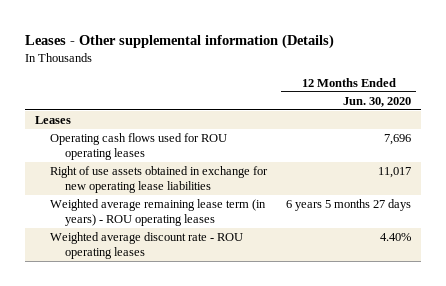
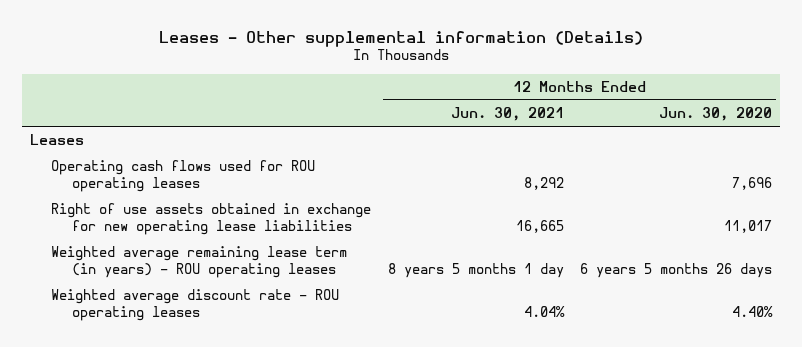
none -> [450,107,564,122] Jun. 30, 2021
[286,198,412,211] 6 years 5 months 27 days -> [580,263,773,279] 6 years 5 months 26 days

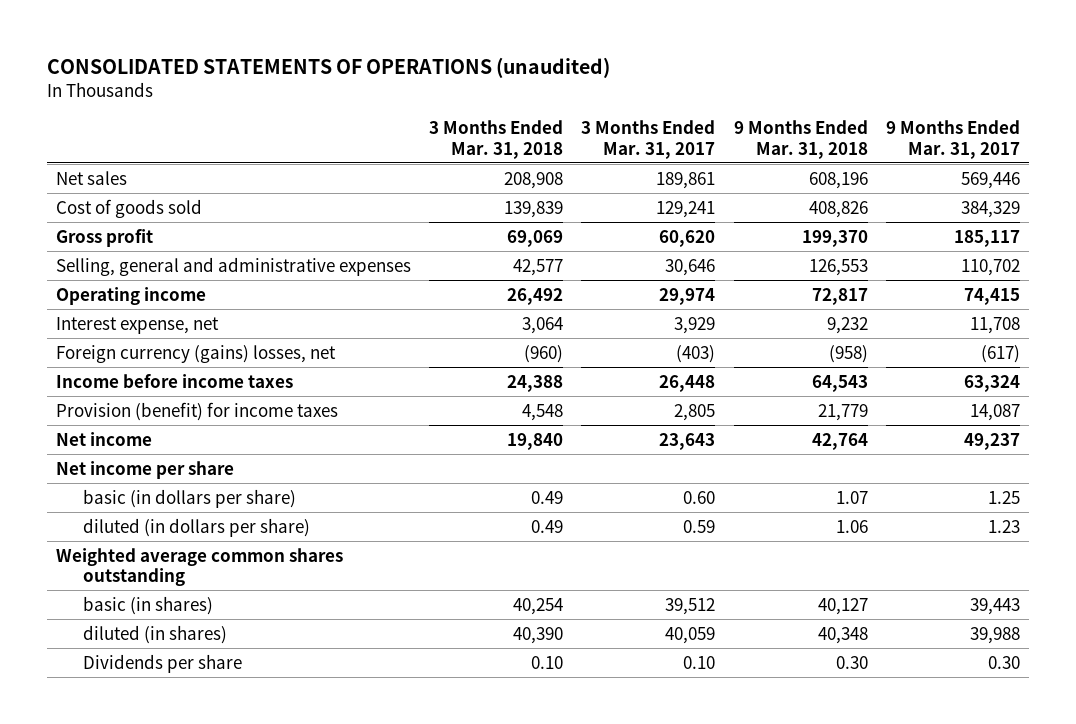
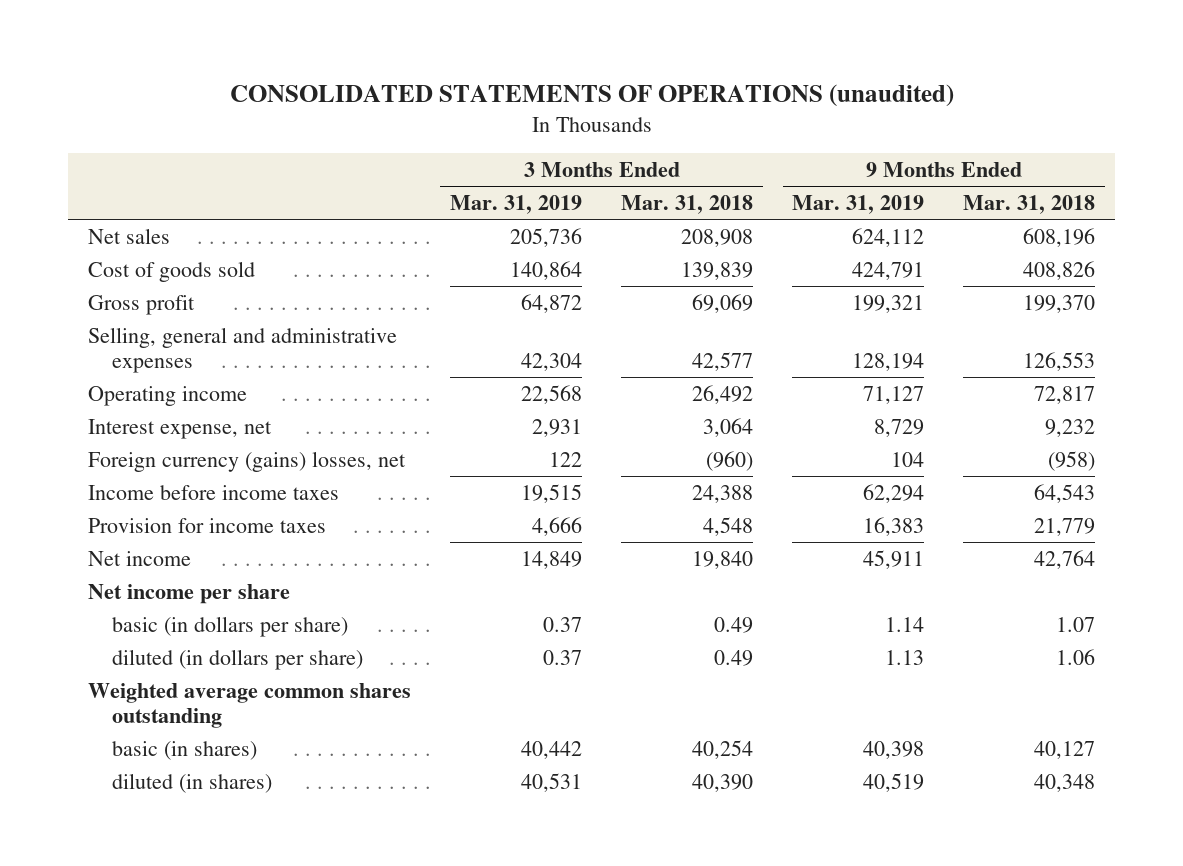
[581,120,716,159] 3 Months Ended Mar. 31, 2017 -> none
[885,120,1020,159] 9 Months Ended Mar. 31, 2017 -> none
none -> [450,194,583,214] Mar. 31, 2019
none -> [792,194,925,214] Mar. 31, 2019
[56,401,339,421] Provision (benefit) for income taxes -> [87,517,326,533] Provision for income taxes
[83,653,243,673] Dividends per share -> none

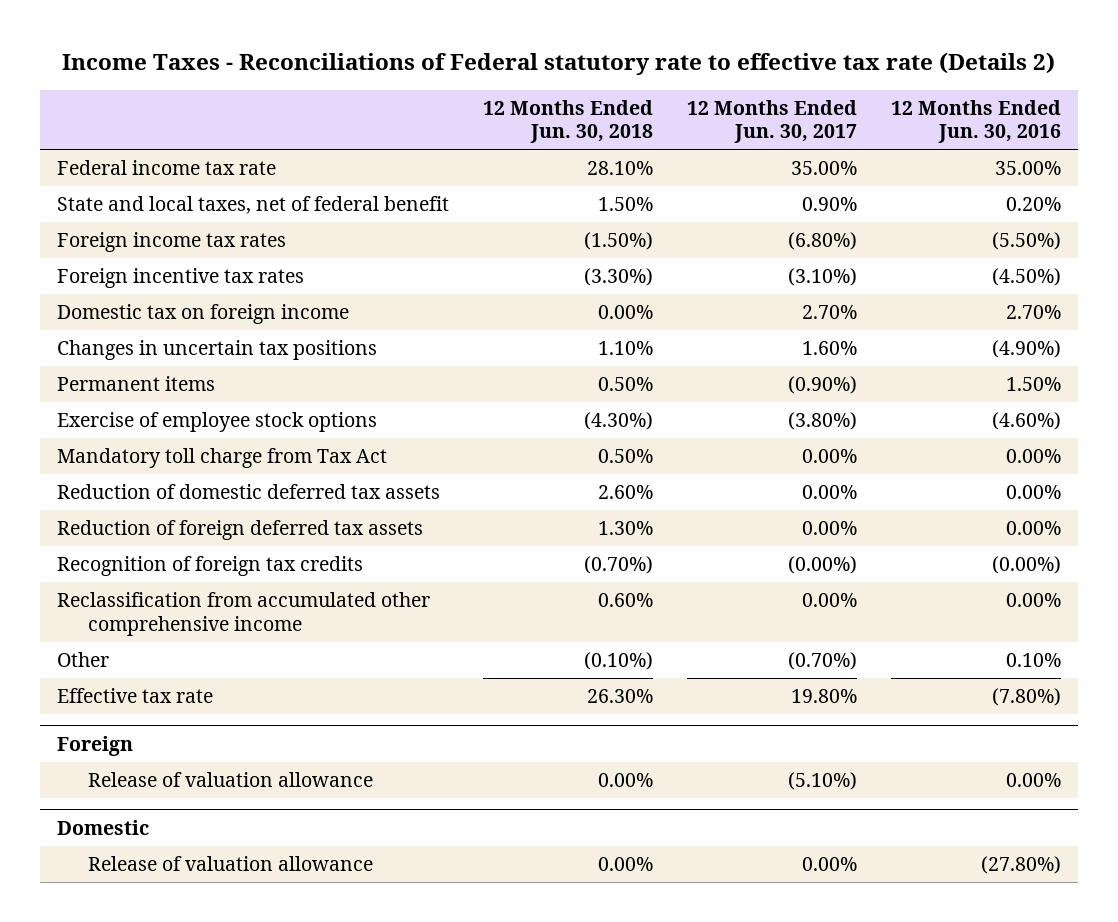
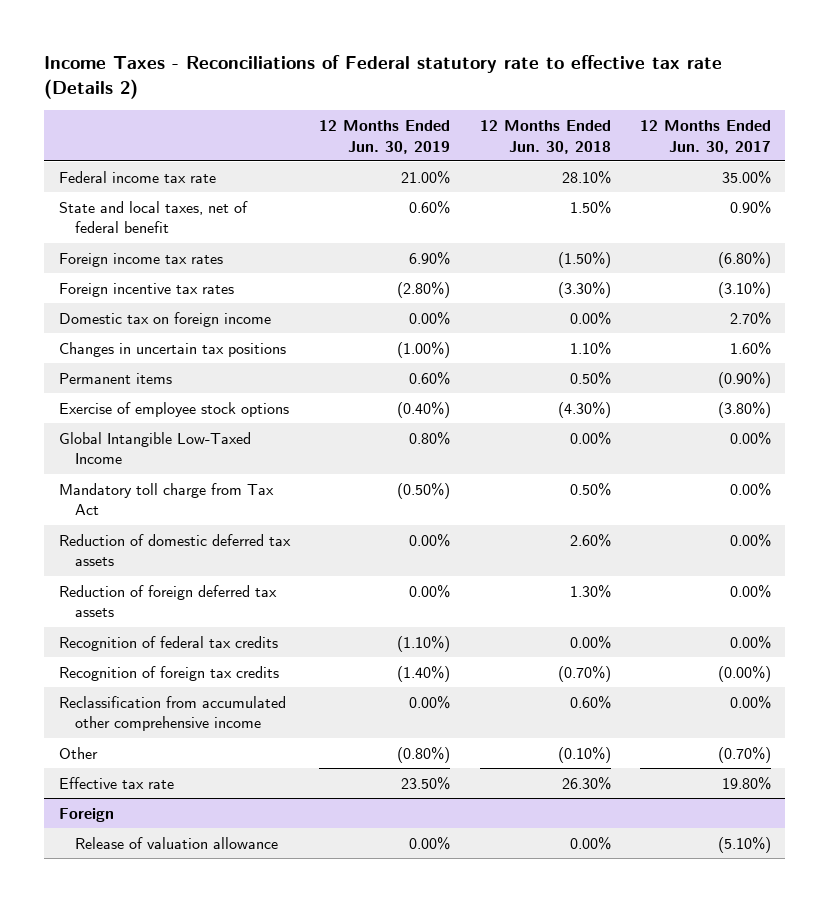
[891,99,1062,144] 12 Months Ended Jun. 30, 2016 -> none
none -> [319,120,451,154] 12 Months Ended Jun. 30, 2019
none -> [59,431,252,465] Global Intangible Low-Taxed Income
none -> [59,635,279,651] Recognition of federal tax credits
[56,819,149,835] Domestic -> none
[87,856,373,872] Release of valuation allowance -> none

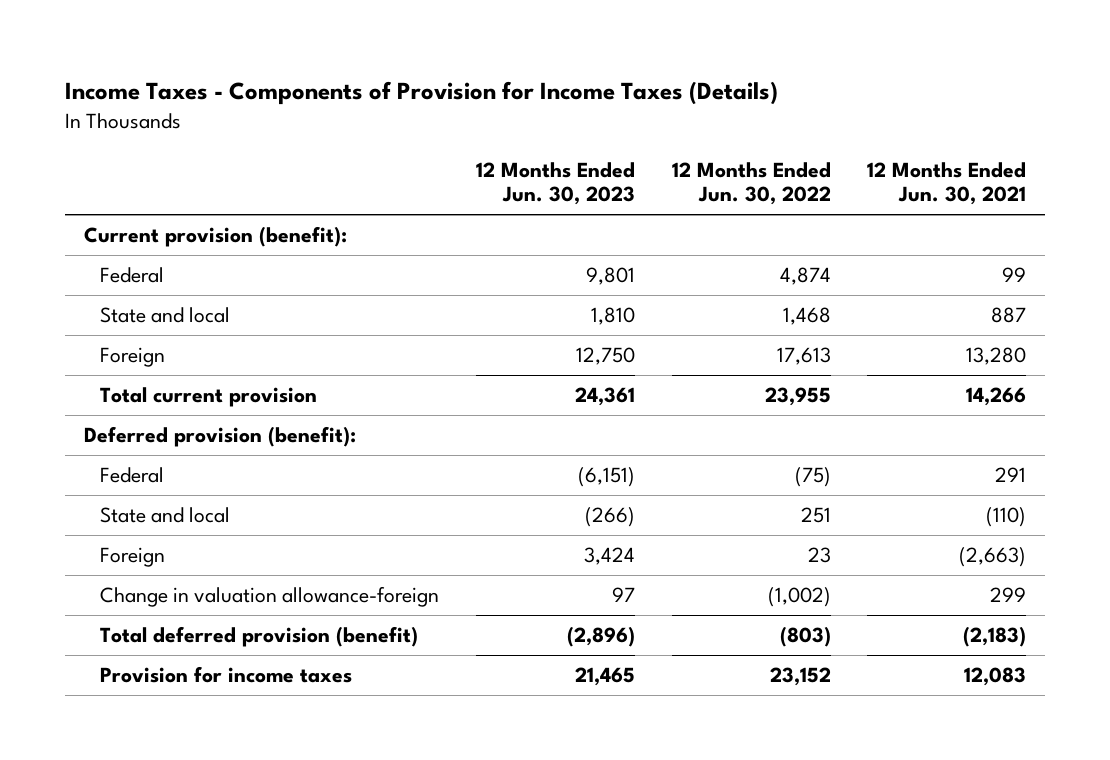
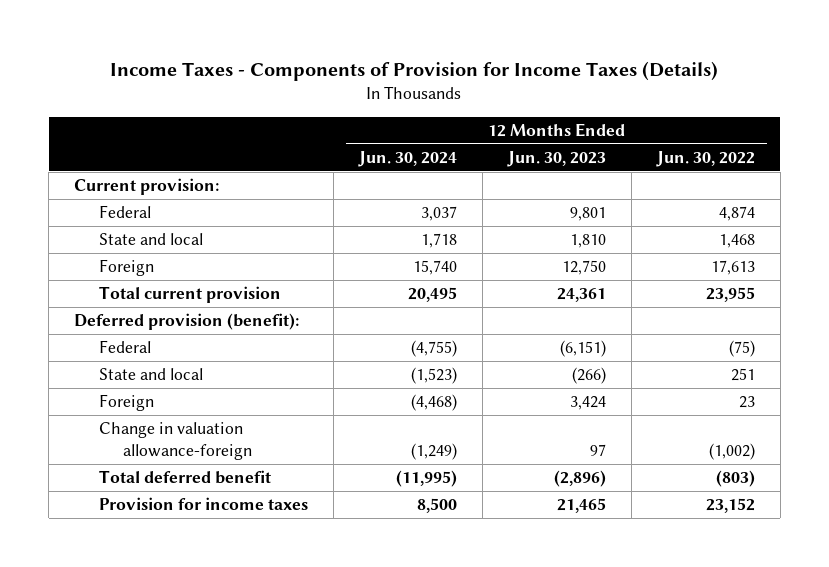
[867,161,1027,206] 12 Months Ended Jun. 30, 2021 -> none
none -> [357,150,457,167] Jun. 30, 2024
[83,226,347,248] Current provision (benefit): -> [74,178,220,196] Current provision:
[100,626,419,648] Total deferred provision (benefit) -> [98,470,271,485] Total deferred benefit

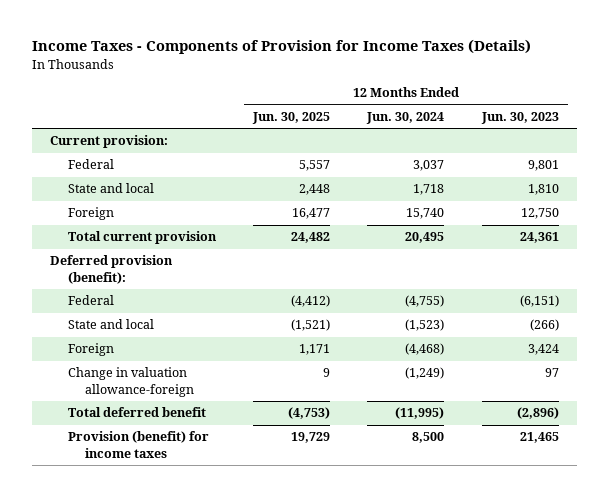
[655,150,755,167] Jun. 30, 2022 -> none
none -> [251,112,330,125] Jun. 30, 2025
[98,497,308,511] Provision for income taxes -> [67,431,209,458] Provision (benefit) for income taxes

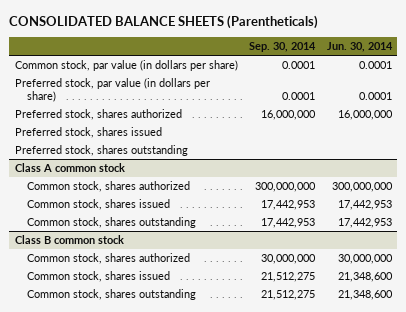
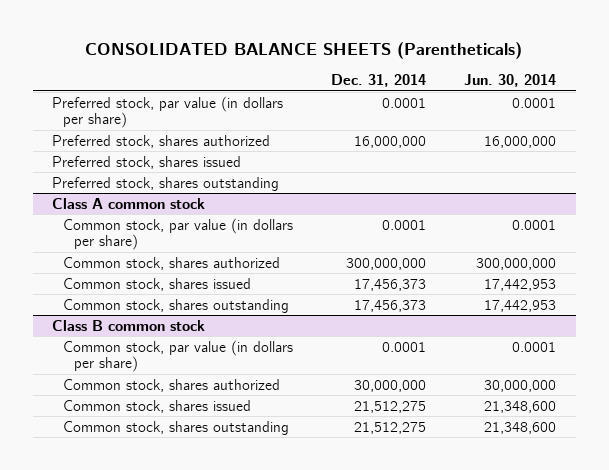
[249,42,317,53] Sep. 30, 2014 -> none
none -> [331,74,427,88] Dec. 31, 2014
[14,59,238,71] Common stock, par value (in dollars per share) -> none
none -> [62,217,293,251] Common stock, par value (in dollars per share)
none -> [62,339,293,373] Common stock, par value (in dollars per share)

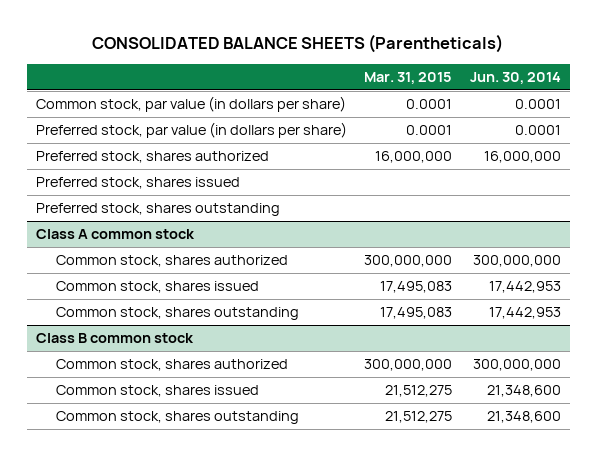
[331,74,427,88] Dec. 31, 2014 -> none
none -> [364,72,453,85] Mar. 31, 2015
none -> [35,96,346,113] Common stock, par value (in dollars per share)
[62,217,293,251] Common stock, par value (in dollars per share) -> none
[62,339,293,373] Common stock, par value (in dollars per share) -> none
[484,379,557,392] 30,000,000 -> [473,359,562,372] 300,000,000

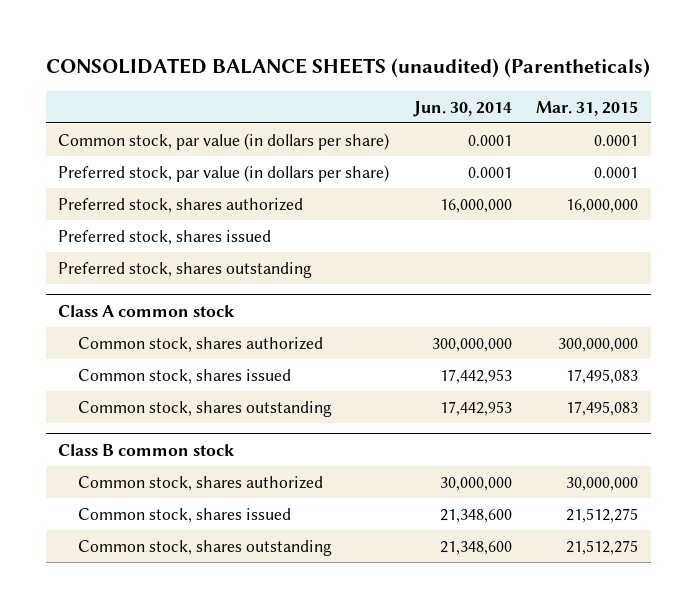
[92,34,504,54] CONSOLIDATED BALANCE SHEETS (Parentheticals) -> [45,58,650,79] CONSOLIDATED BALANCE SHEETS (unaudited) (Parentheticals)
[364,359,453,372] 300,000,000 -> [566,476,639,491] 30,000,000
[473,359,562,372] 300,000,000 -> [439,476,512,491] 30,000,000

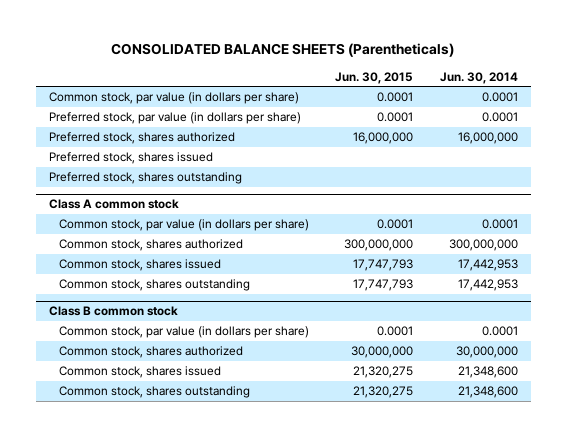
[45,58,650,79] CONSOLIDATED BALANCE SHEETS (unaudited) (Parentheticals) -> [111,43,455,58] CONSOLIDATED BALANCE SHEETS (Parentheticals)
[536,100,639,116] Mar. 31, 2015 -> none
none -> [335,71,414,84] Jun. 30, 2015
none -> [59,219,310,232] Common stock, par value (in dollars per share)
none -> [59,326,310,339] Common stock, par value (in dollars per share)

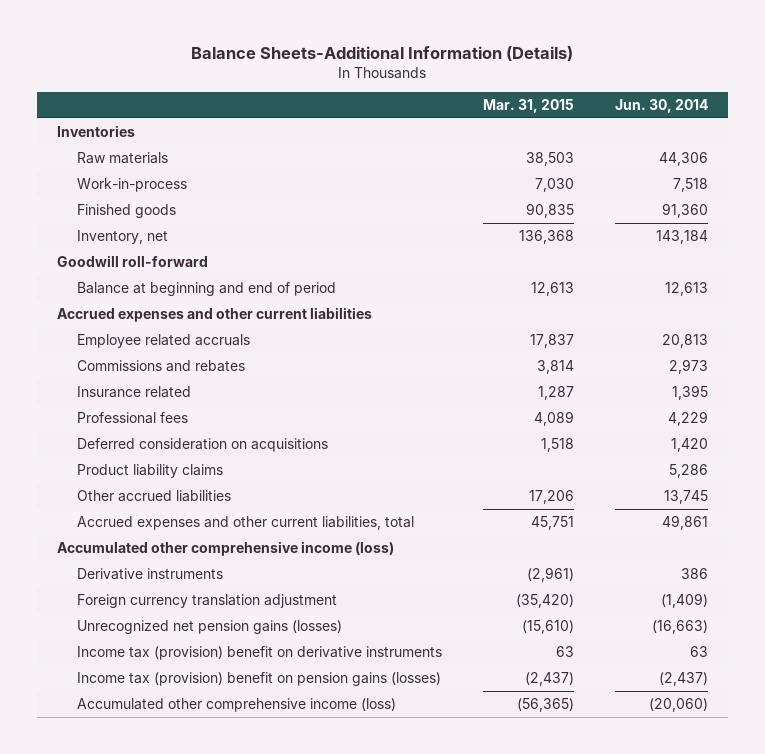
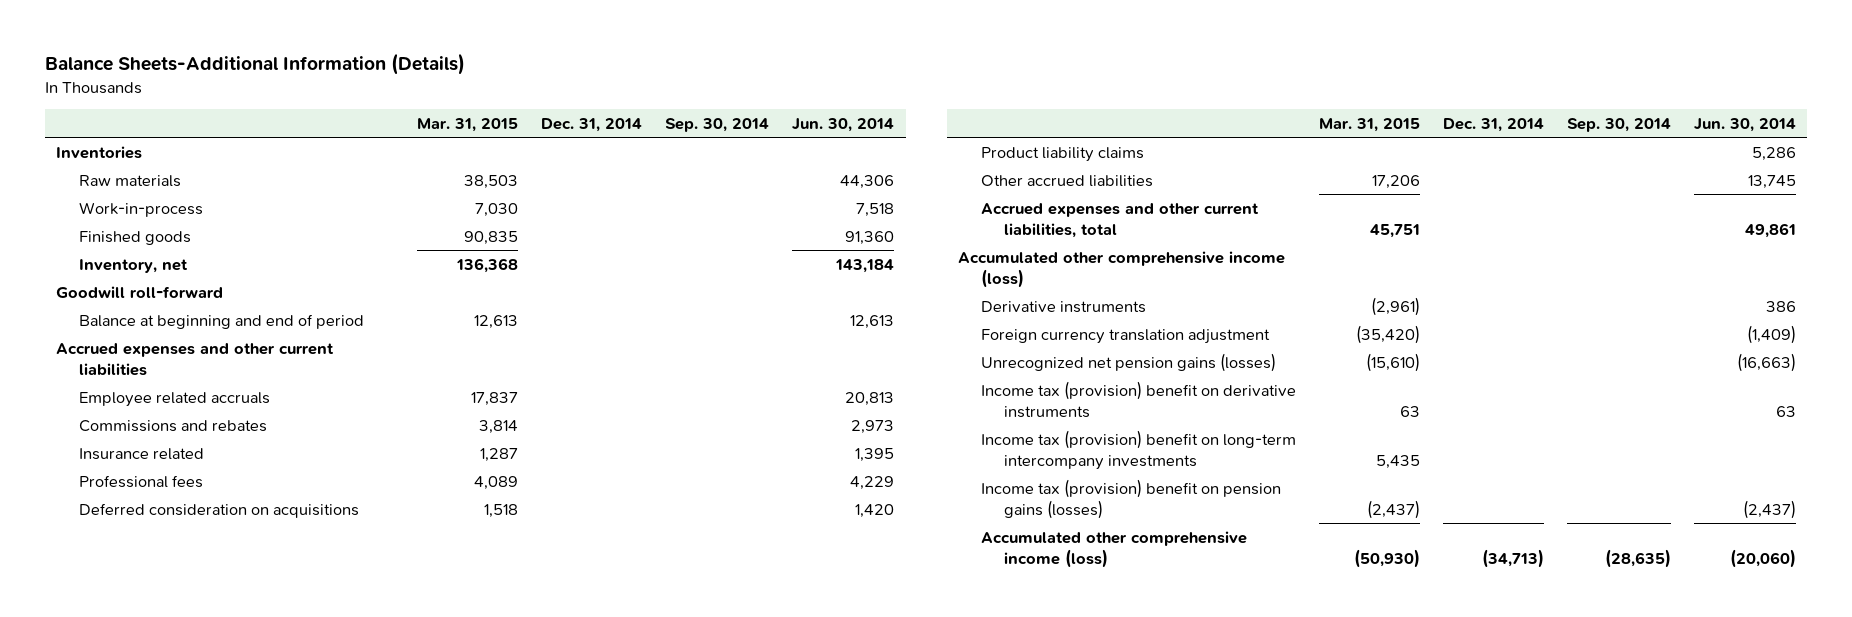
none -> [541,117,643,132] Dec. 31, 2014
none -> [665,117,770,132] Sep. 30, 2014
none -> [980,429,1296,470] Income tax (provision) benefit on long-term intercompany investments
[516,698,574,713] (56,365) -> [1353,548,1420,568] (50,930)

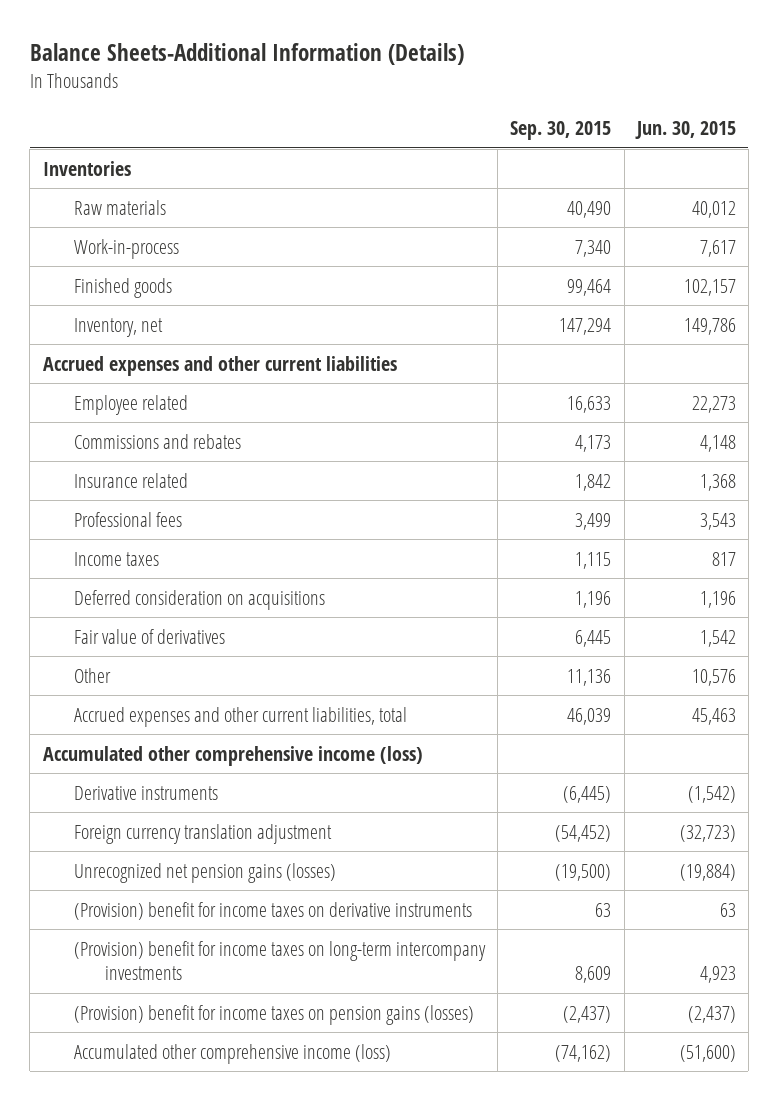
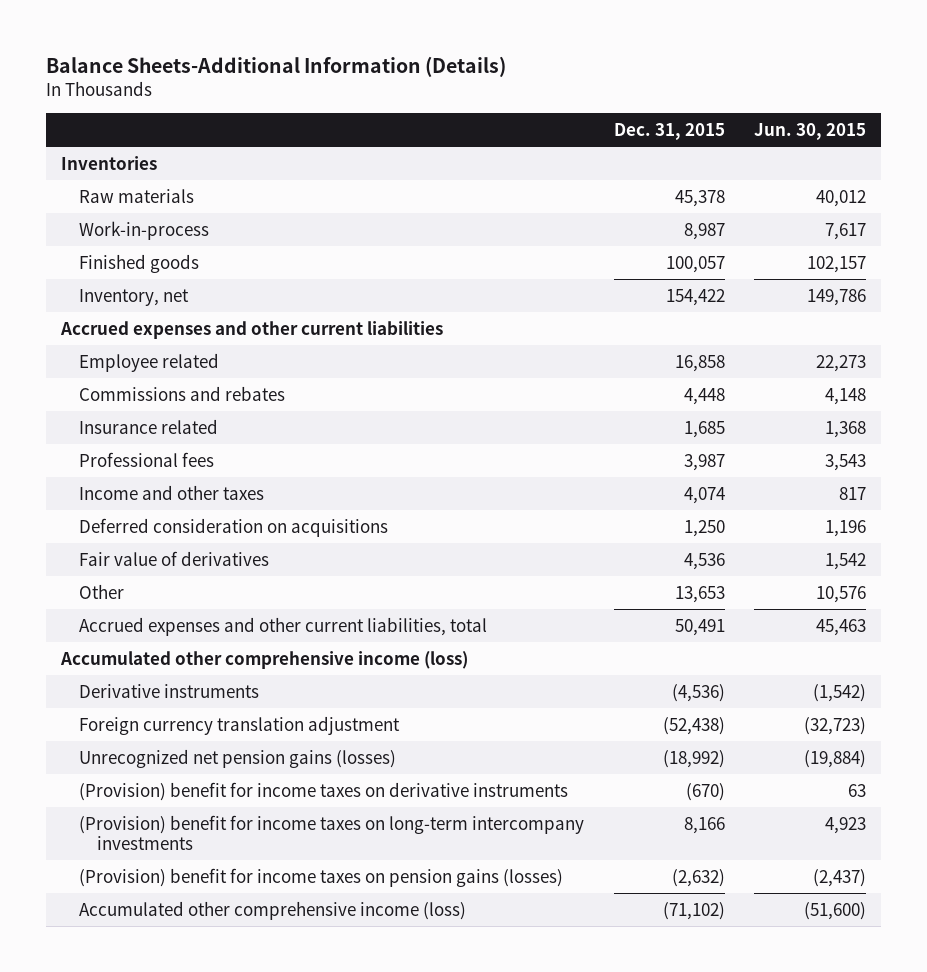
[510,121,612,141] Sep. 30, 2015 -> none
none -> [613,122,725,140] Dec. 31, 2015
[74,551,160,566] Income taxes -> [79,484,265,500] Income and other taxes

